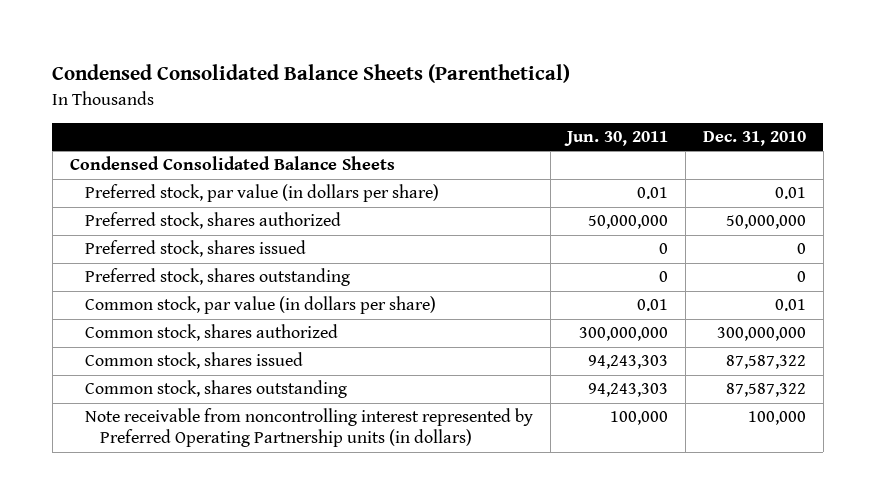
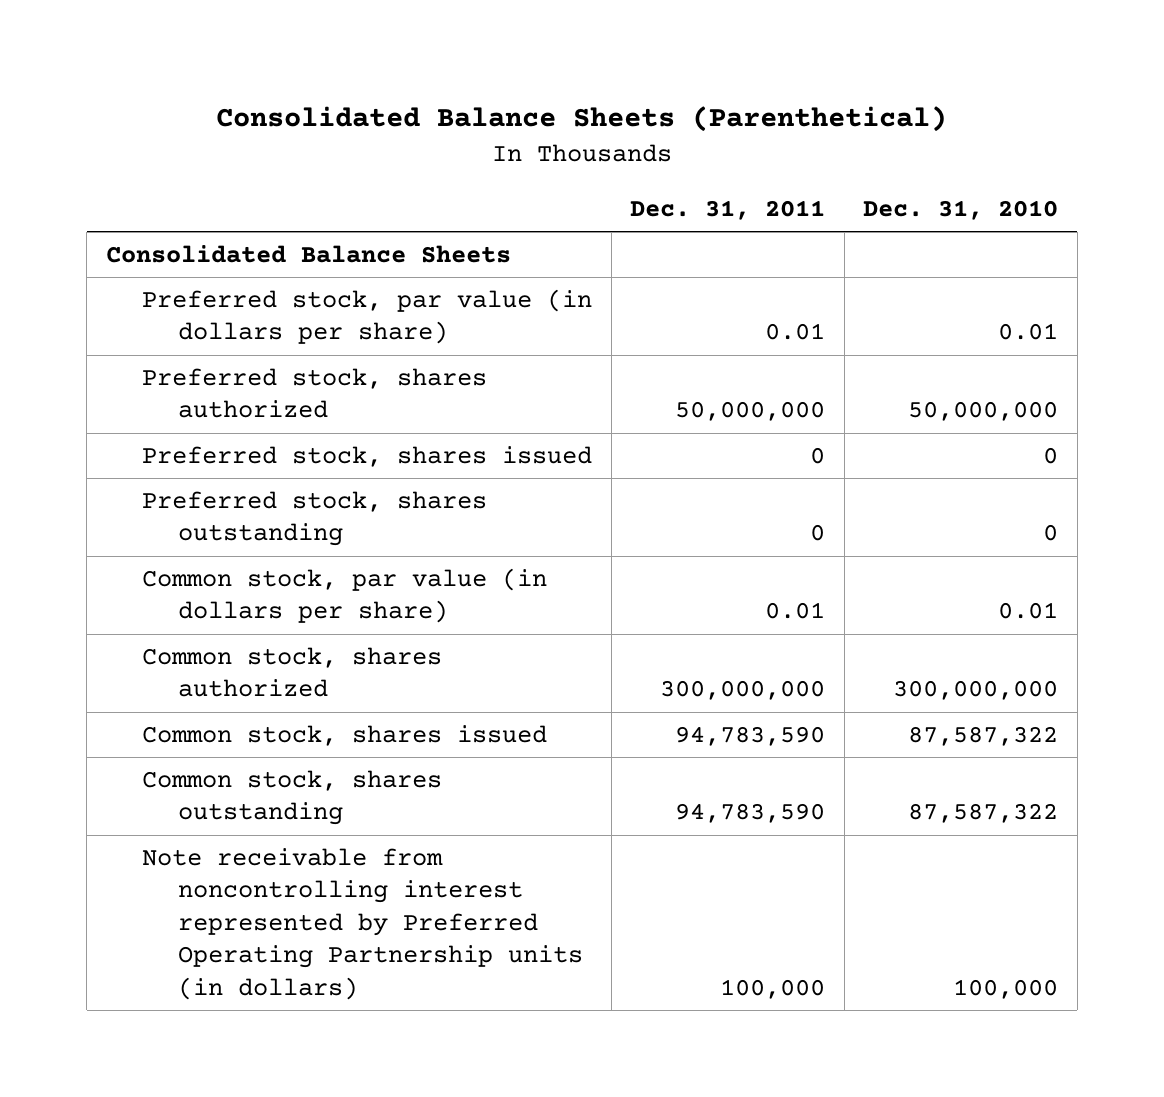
[52,64,571,84] Condensed Consolidated Balance Sheets (Parenthetical) -> [215,106,947,133] Consolidated Balance Sheets (Parenthetical)
[564,131,669,147] Jun. 30, 2011 -> none
none -> [630,199,826,220] Dec. 31, 2011
[69,156,395,171] Condensed Consolidated Balance Sheets -> [105,245,511,264] Consolidated Balance Sheets

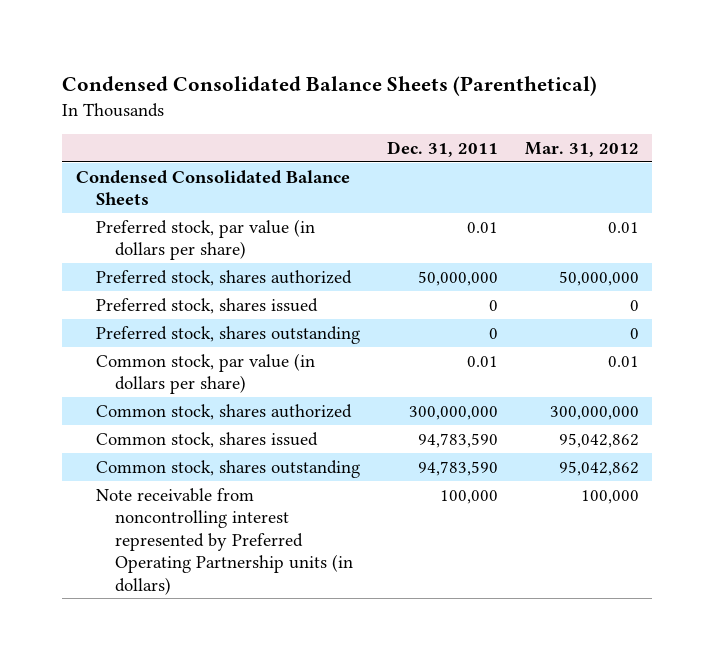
[215,106,947,133] Consolidated Balance Sheets (Parenthetical) -> [62,75,598,96] Condensed Consolidated Balance Sheets (Parenthetical)
[863,199,1059,220] Dec. 31, 2010 -> none
none -> [524,141,639,157] Mar. 31, 2012
[105,245,511,264] Consolidated Balance Sheets -> [75,169,350,206] Condensed Consolidated Balance Sheets

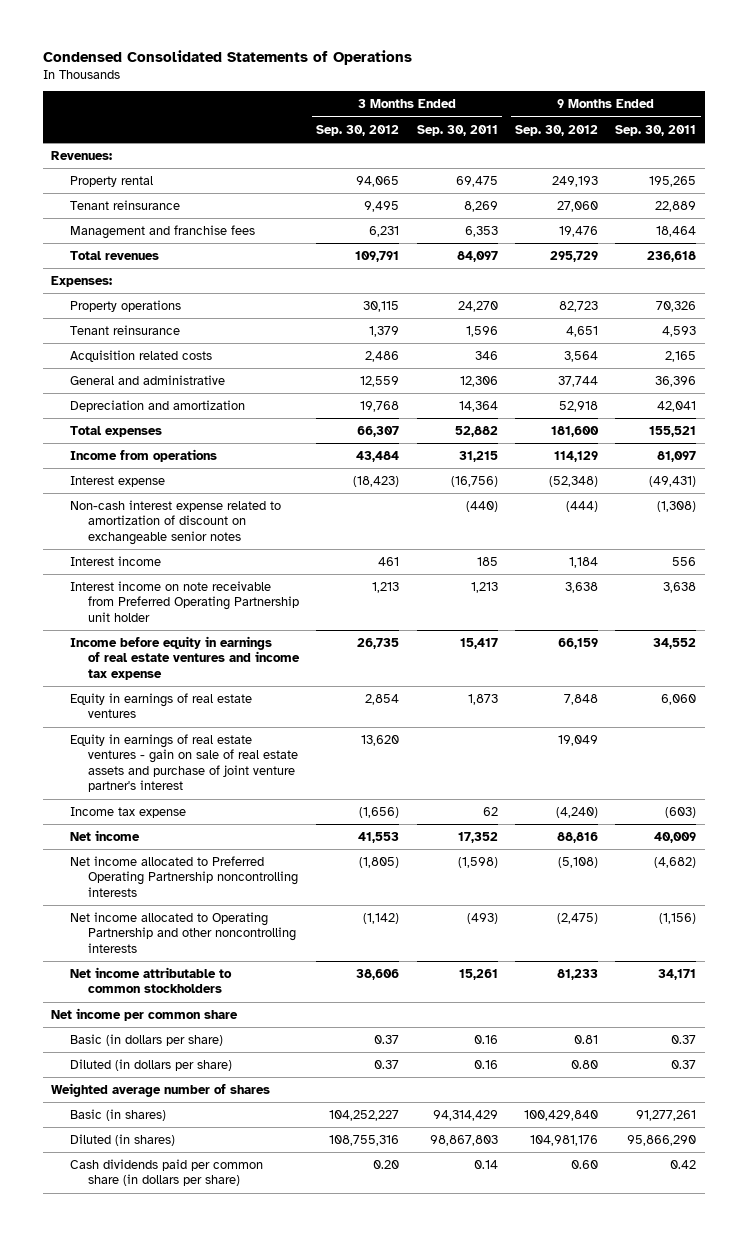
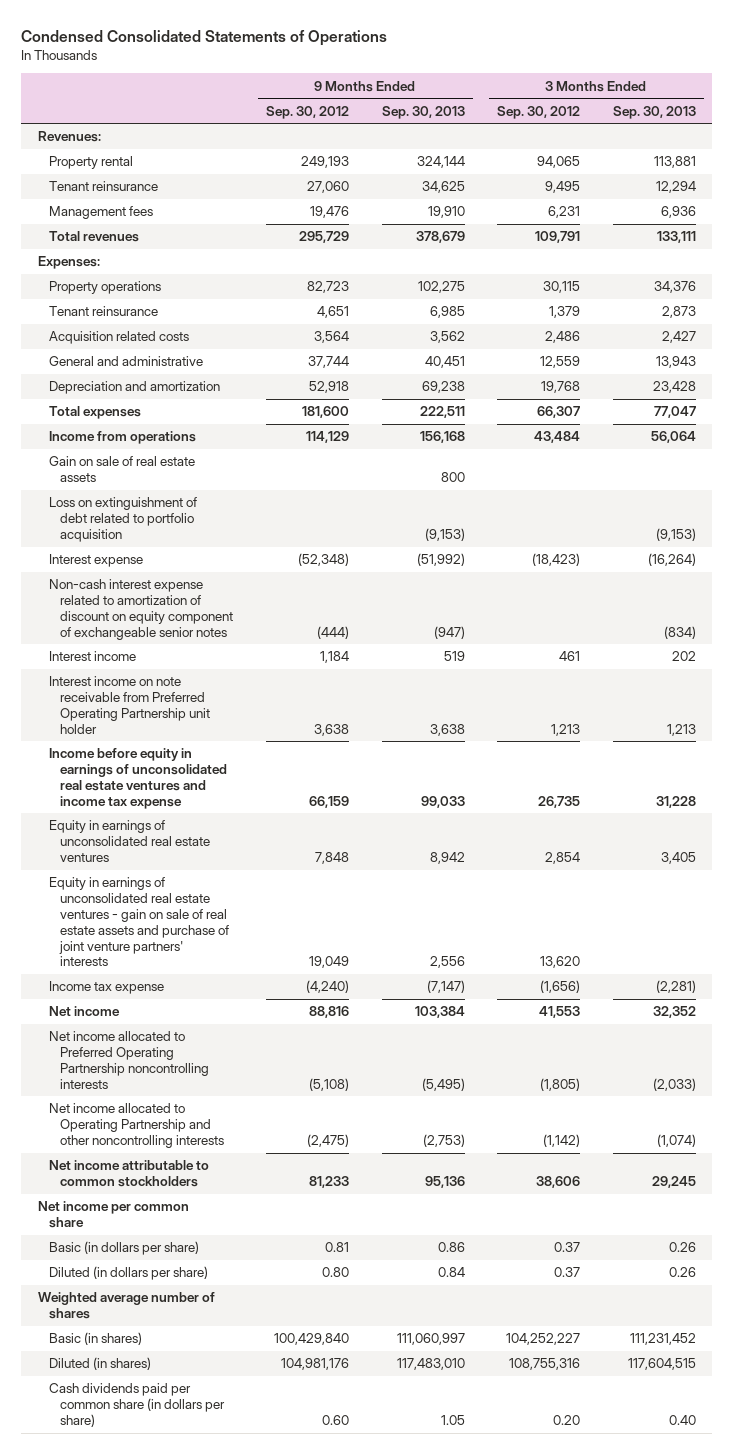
[416,124,498,136] Sep. 30, 2011 -> none
[615,124,697,136] Sep. 30, 2011 -> none
none -> [381,105,465,119] Sep. 30, 2013
none -> [612,105,696,119] Sep. 30, 2013
[69,224,255,239] Management and franchise fees -> [49,206,154,220] Management fees
none -> [49,456,196,483] Gain on sale of real estate assets
none -> [49,497,198,542] Loss on extinguishment of debt related to portfolio acquisition
[69,499,281,545] Non-cash interest expense related to amortization of discount on exchangeable senior notes -> [49,579,234,640] Non-cash interest expense related to amortization of discount on equity component of exchangeable senior notes
[69,635,300,680] Income before equity in earnings of real estate ventures and income tax expense -> [49,748,228,809] Income before equity in earnings of unconsolidated real estate ventures and income tax expense
[69,692,252,719] Equity in earnings of real estate ventures -> [49,820,211,862] Equity in earnings of unconsolidated real estate ventures
[69,733,298,793] Equity in earnings of real estate ventures - gain on sale of real estate assets and purchase of joint venture partner's interest -> [49,877,230,967] Equity in earnings of unconsolidated real estate ventures - gain on sale of real estate assets and purchase of joint venture partners' interests

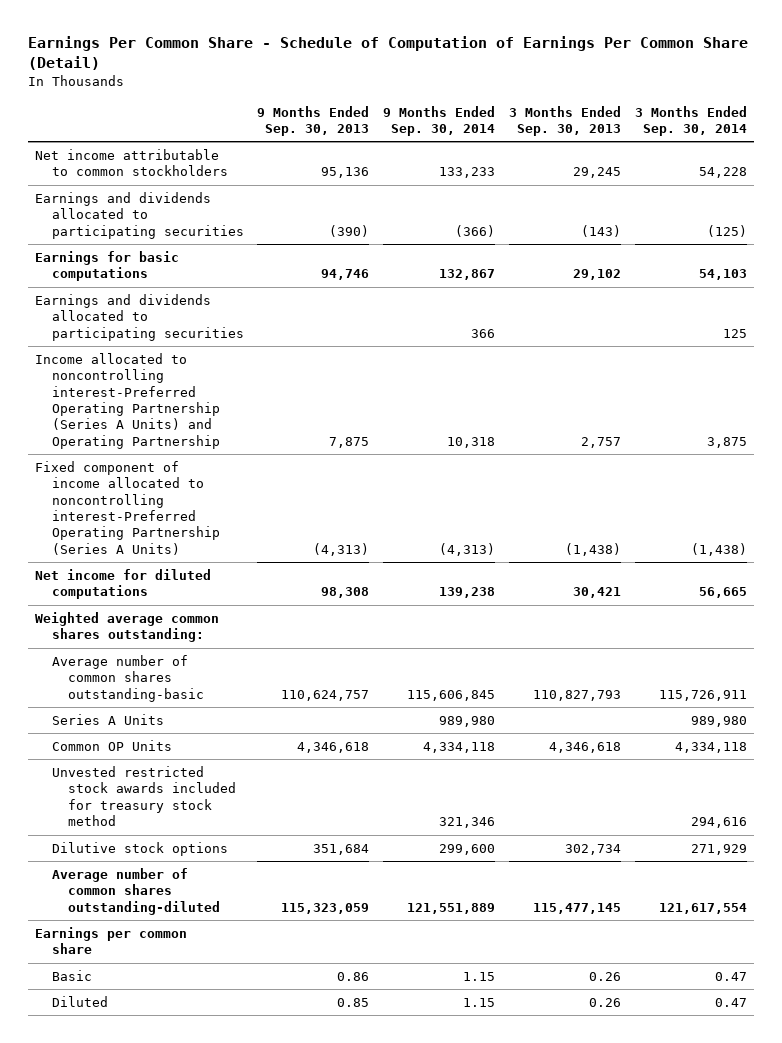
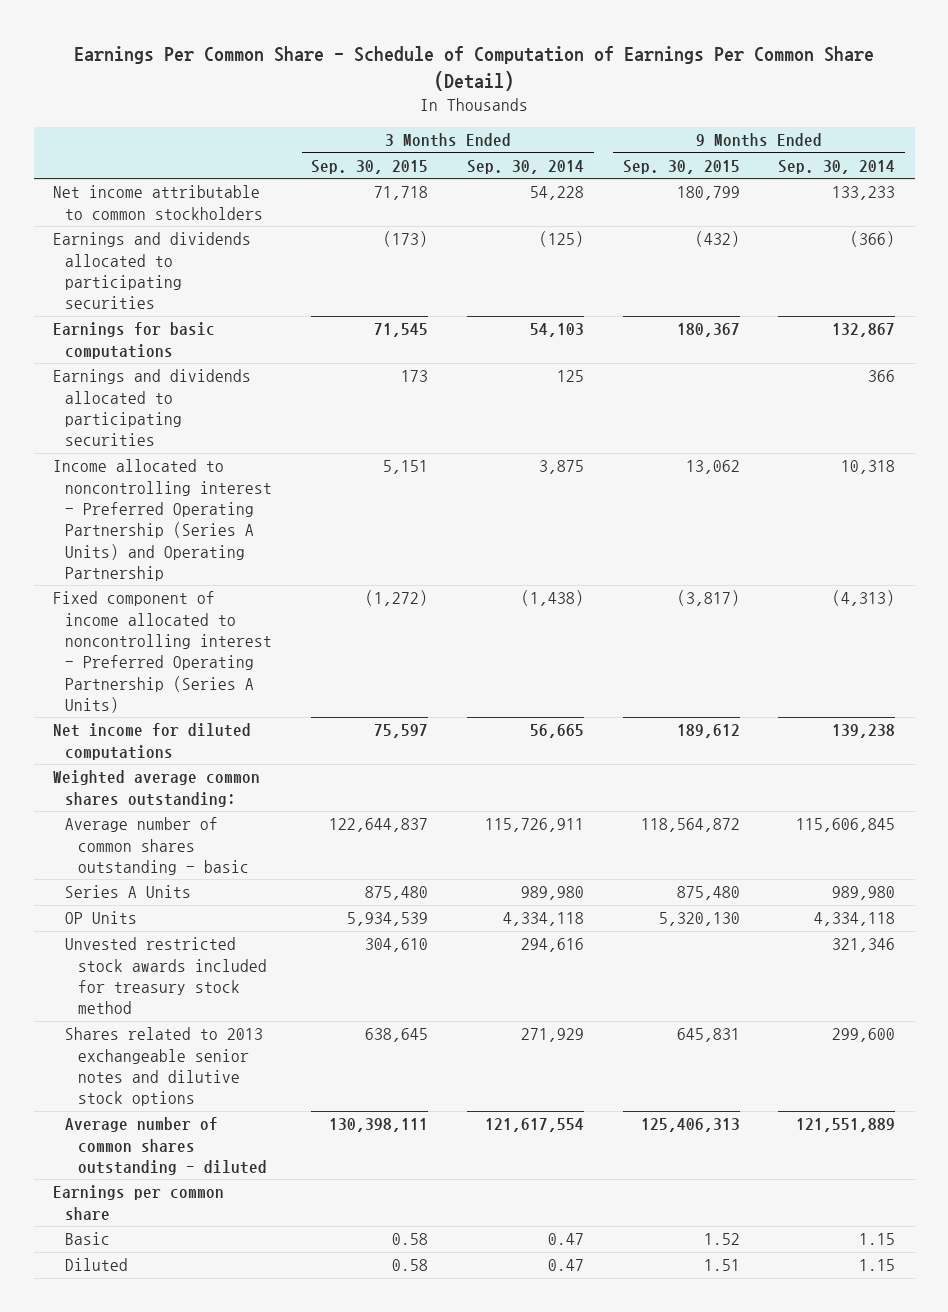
[257,105,370,136] 9 Months Ended Sep. 30, 2013 -> none
[509,105,622,136] 3 Months Ended Sep. 30, 2013 -> none
none -> [311,159,429,174] Sep. 30, 2015
none -> [622,159,740,174] Sep. 30, 2015
[34,352,220,449] Income allocated to noncontrolling interest-Preferred Operating Partnership (Series A Units) and Operating Partnership -> [52,459,273,581] Income allocated to noncontrolling interest - Preferred Operating Partnership (Series A Units) and Operating Partnership
[34,460,220,555] Fixed component of income allocated to noncontrolling interest-Preferred Operating Partnership (Series A Units) -> [52,591,273,713] Fixed component of income allocated to noncontrolling interest - Preferred Operating Partnership (Series A Units)
[51,654,205,702] Average number of common shares outstanding-basic -> [65,817,249,875] Average number of common shares outstanding - basic
[51,739,172,751] Common OP Units -> [65,911,138,925] OP Units
[51,841,228,856] Dilutive stock options -> [65,1027,264,1107] Shares related to 2013 exchangeable senior notes and dilutive stock options
[51,867,221,915] Average number of common shares outstanding-diluted -> [65,1117,267,1175] Average number of common shares outstanding - diluted

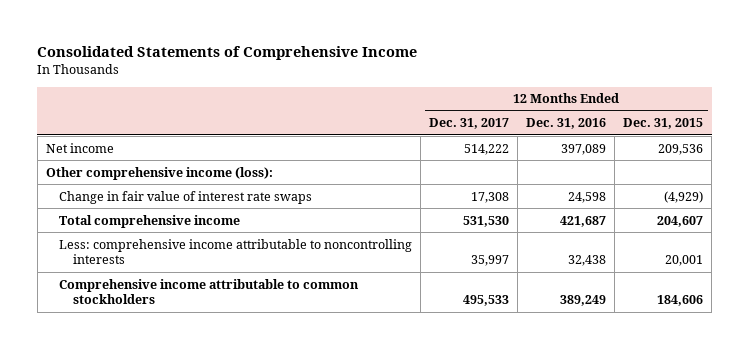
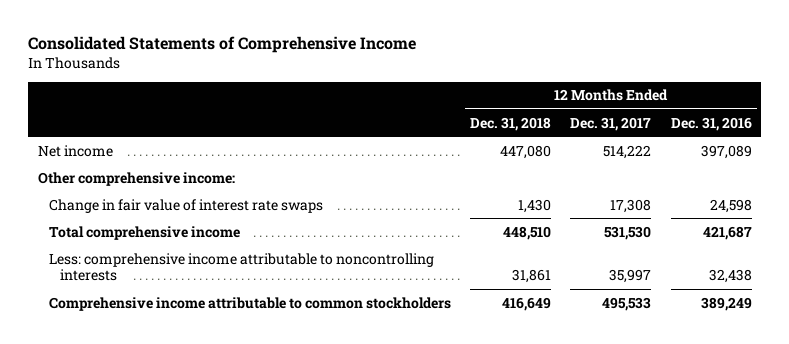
[623,118,704,130] Dec. 31, 2015 -> none
none -> [470,116,552,131] Dec. 31, 2018
[45,166,273,180] Other comprehensive income (loss): -> [37,171,235,186] Other comprehensive income:

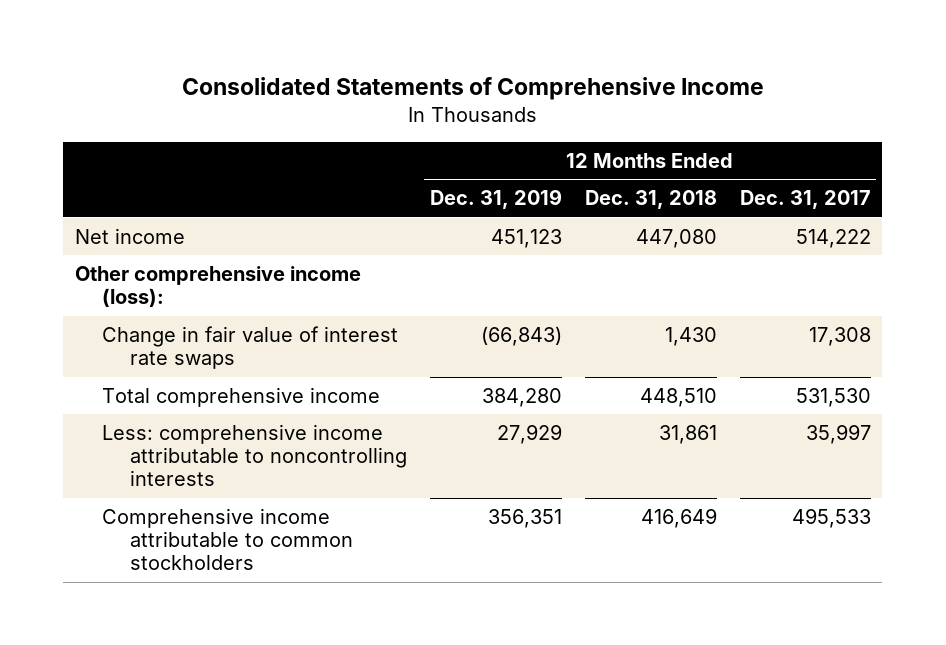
[670,116,752,131] Dec. 31, 2016 -> none
none -> [429,189,562,210] Dec. 31, 2019
[37,171,235,186] Other comprehensive income: -> [74,266,361,308] Other comprehensive income (loss):

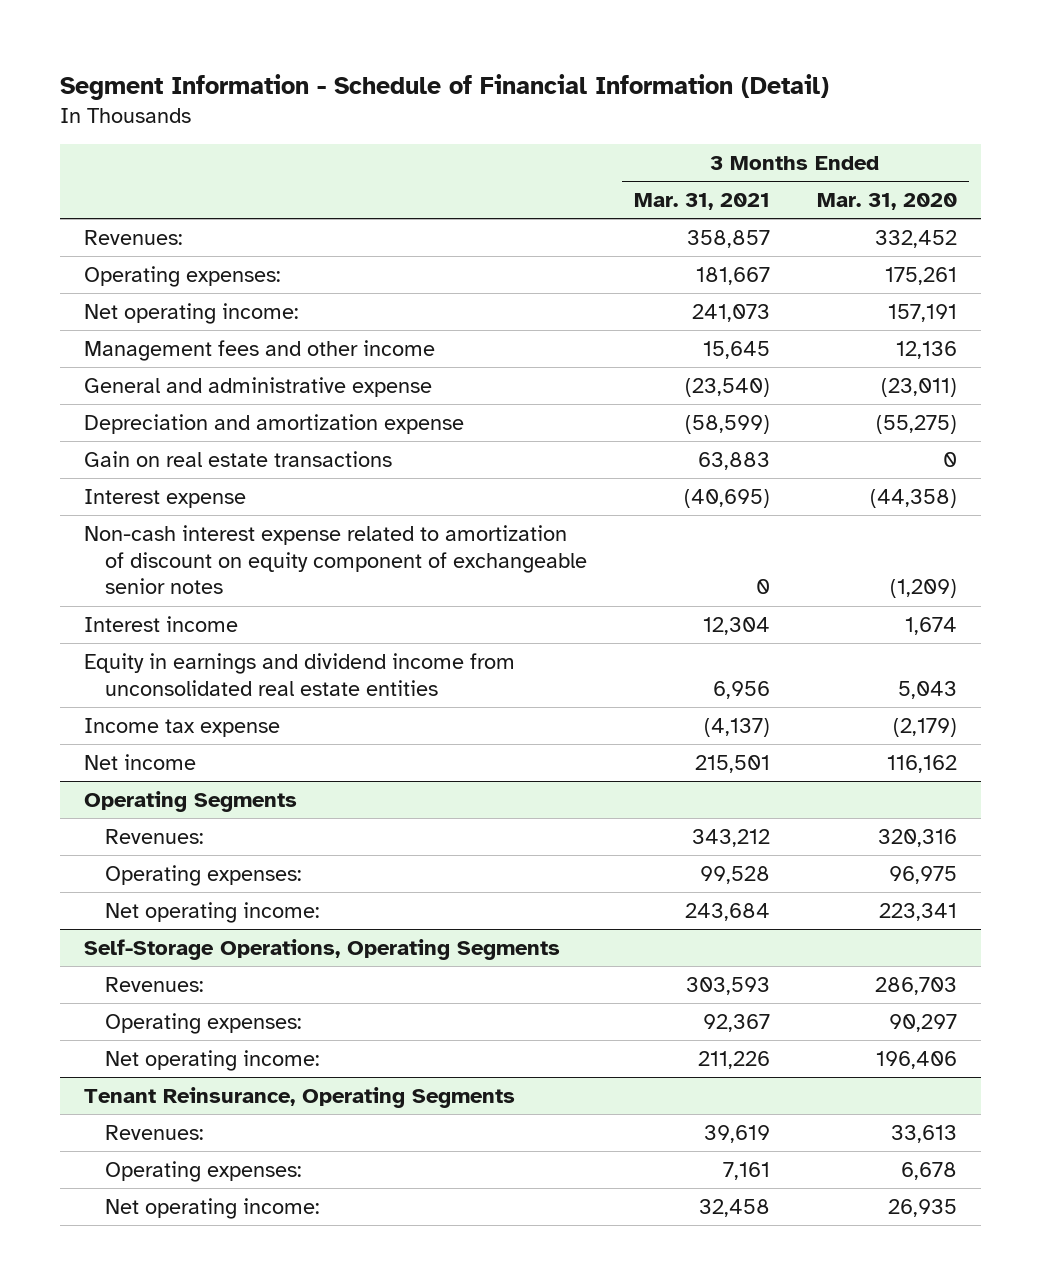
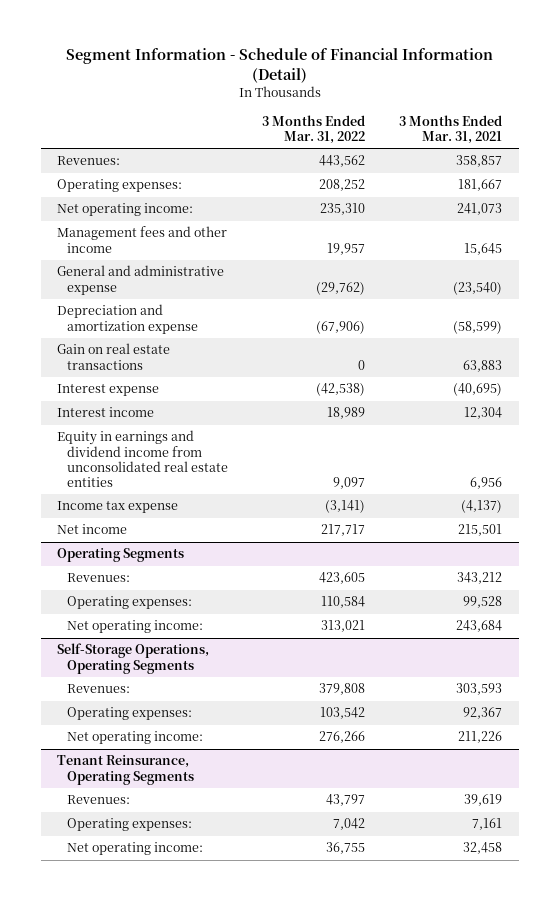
[817,192,958,210] Mar. 31, 2020 -> none
none -> [262,115,366,145] 3 Months Ended Mar. 31, 2022
[83,524,587,595] Non-cash interest expense related to amortization of discount on equity component of exchangeable senior notes -> none

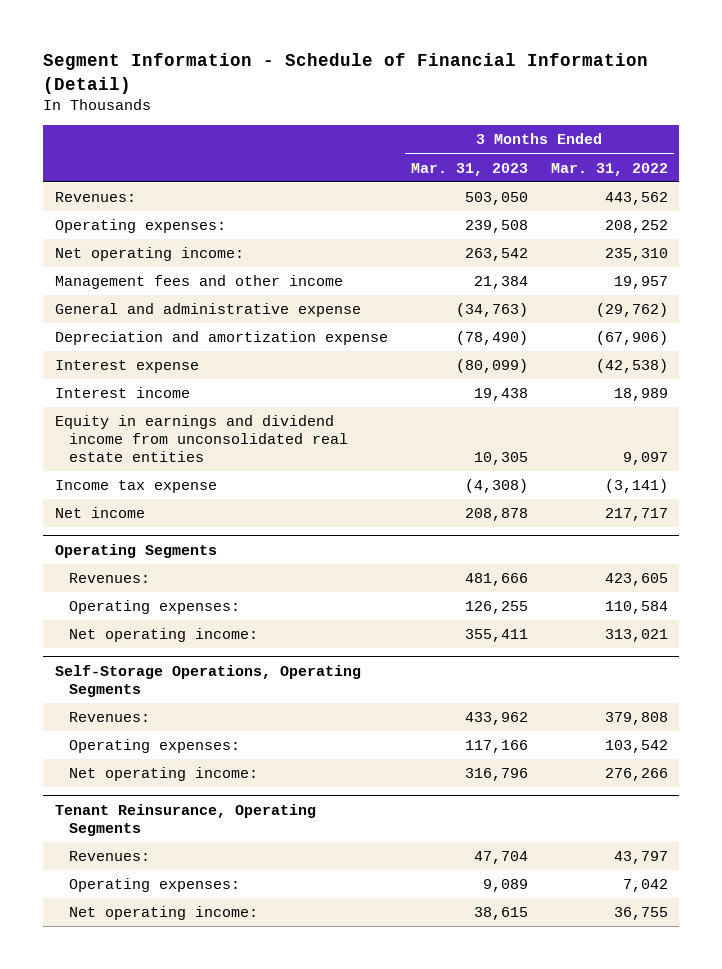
[398,115,502,145] 3 Months Ended Mar. 31, 2021 -> none
none -> [410,162,528,176] Mar. 31, 2023
[57,343,171,370] Gain on real estate transactions -> none

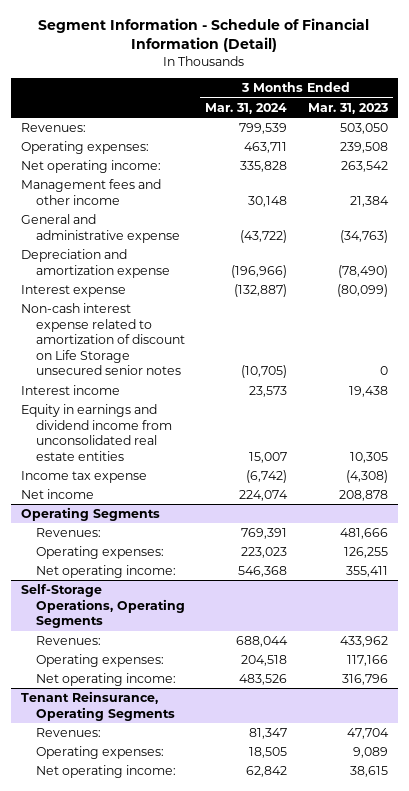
[550,162,668,176] Mar. 31, 2022 -> none
none -> [205,102,288,114] Mar. 31, 2024
none -> [21,303,185,376] Non-cash interest expense related to amortization of discount on Life Storage unsecured senior notes

